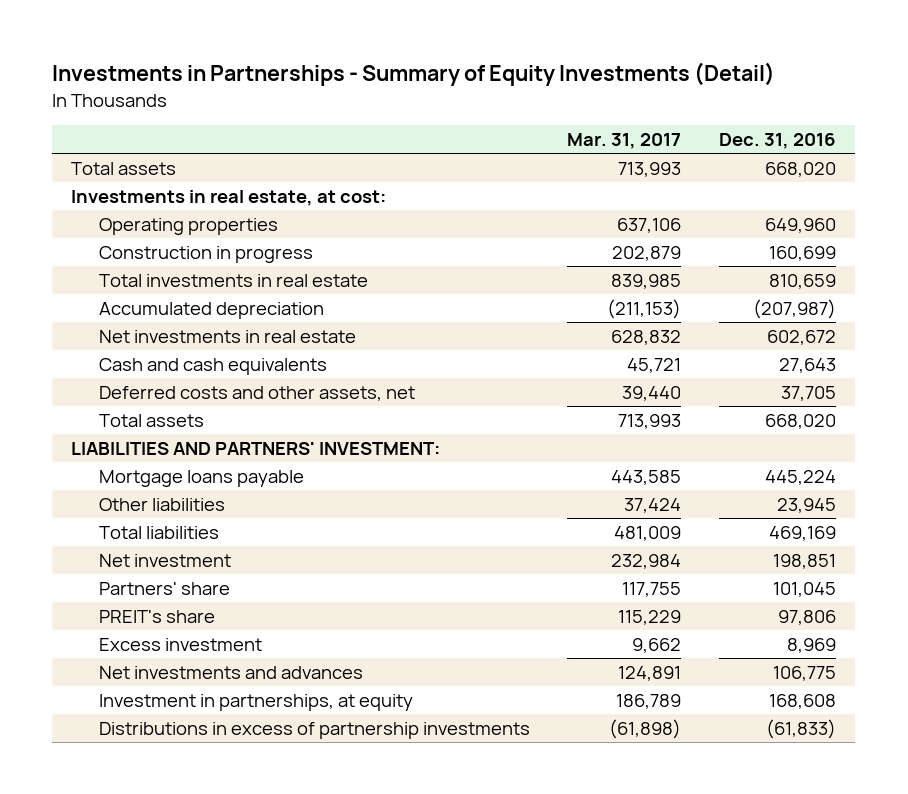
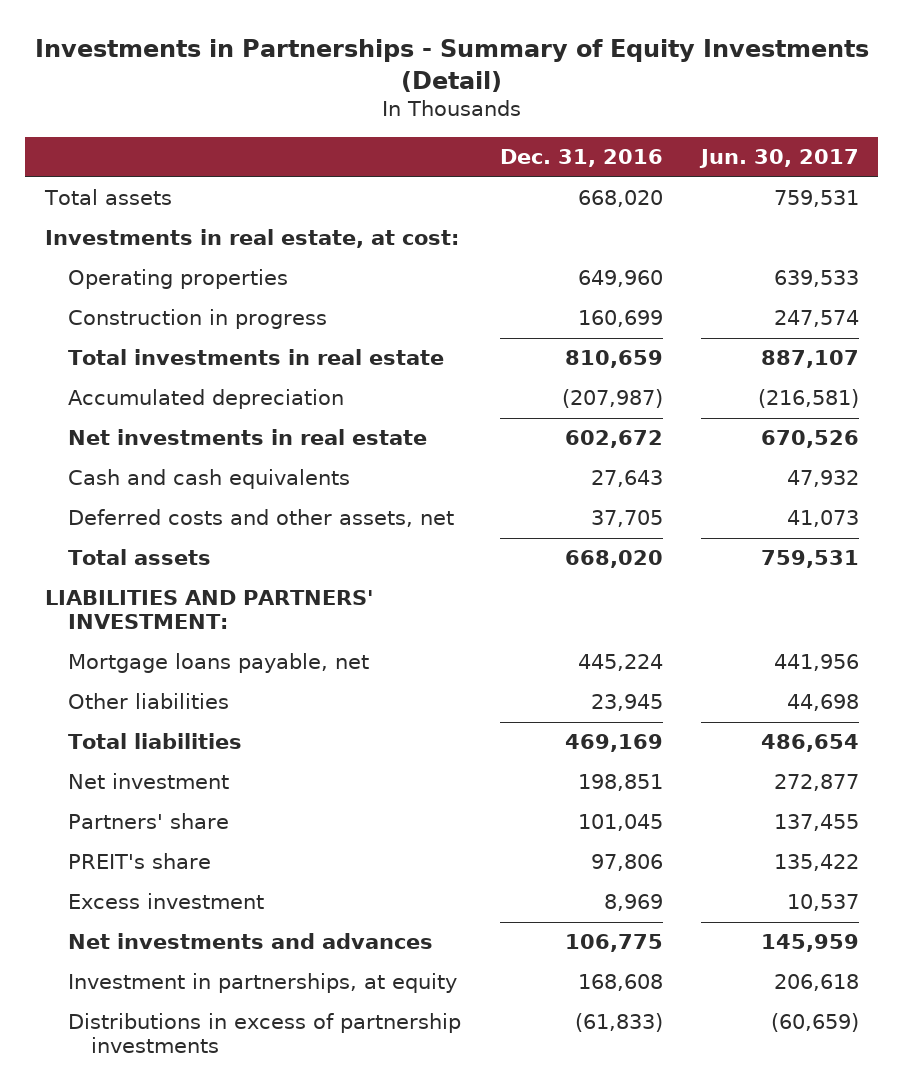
[567,132,682,149] Mar. 31, 2017 -> none
none -> [699,149,860,169] Jun. 30, 2017
[98,469,304,487] Mortgage loans payable -> [67,653,369,674] Mortgage loans payable, net

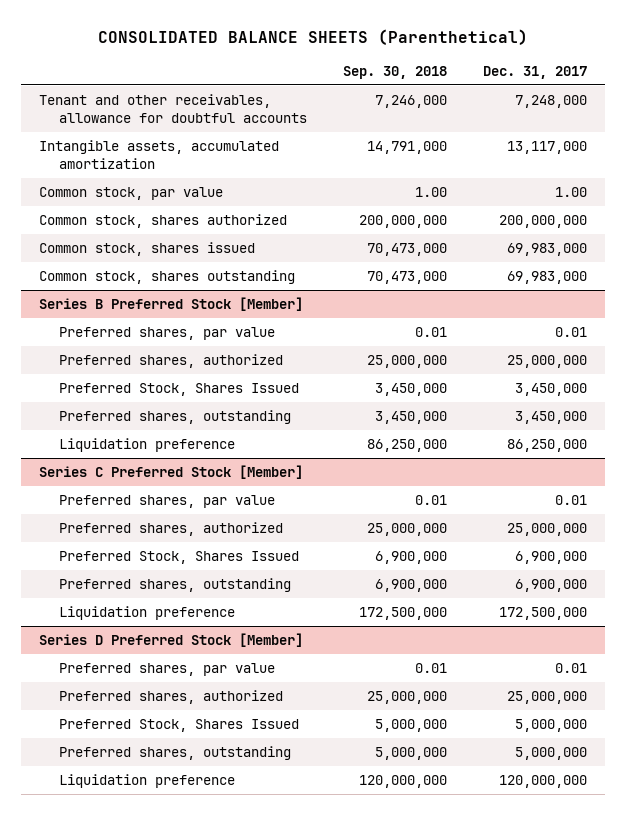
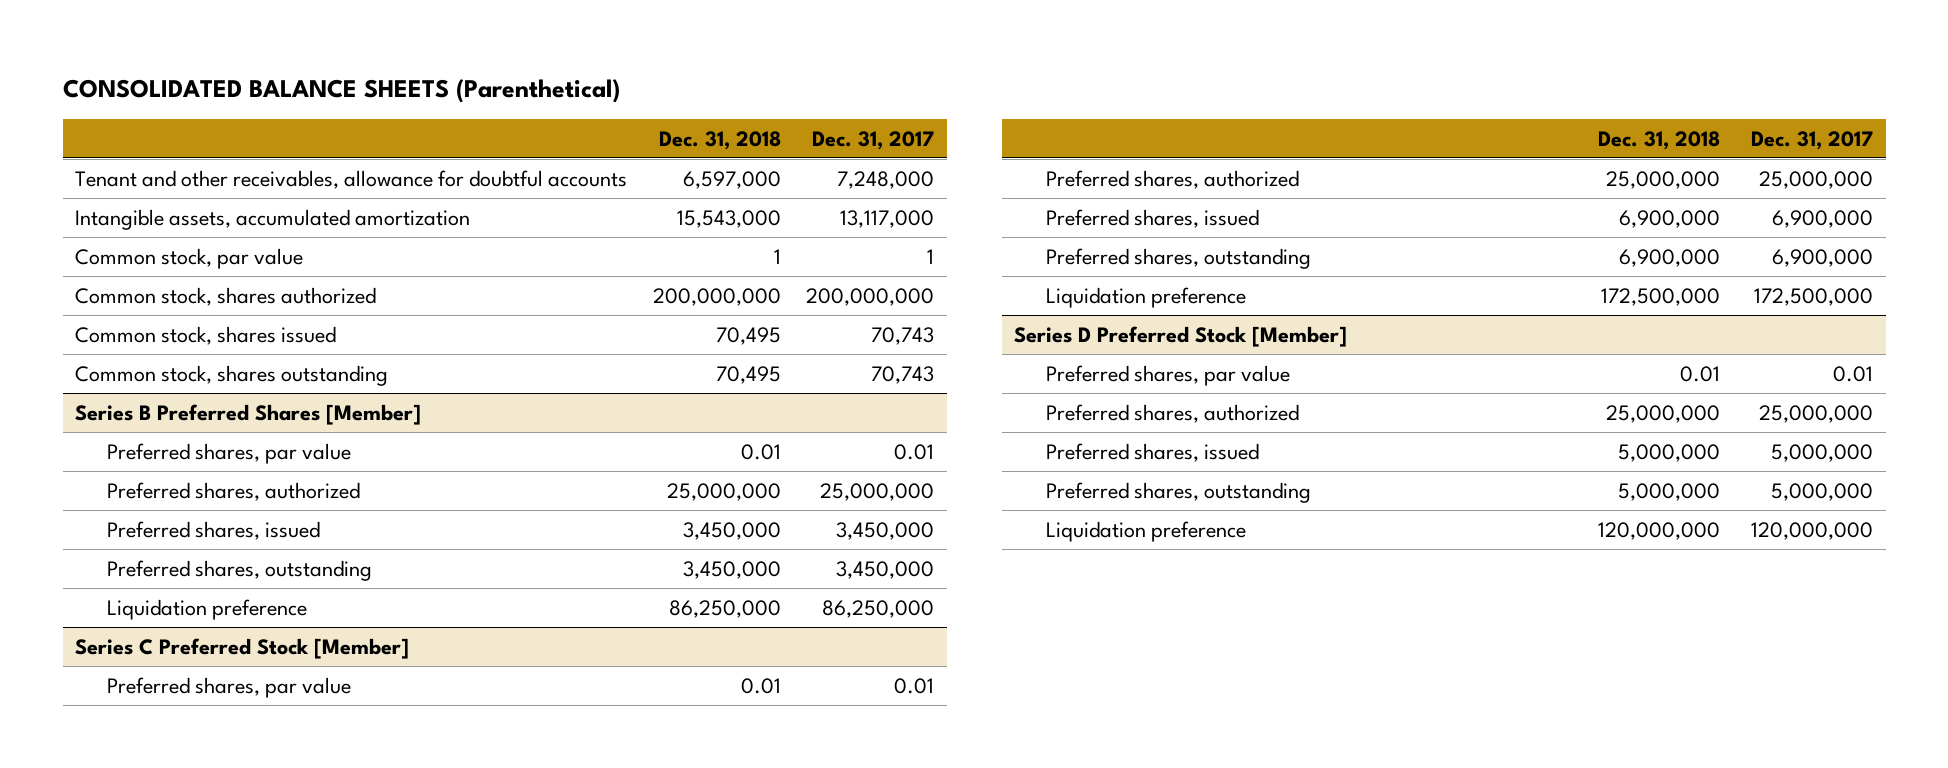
[342,65,447,79] Sep. 30, 2018 -> none
none -> [658,130,781,150] Dec. 31, 2018
[555,187,588,198] 1.00 -> [926,248,934,264] 1
[507,243,588,257] 69,983,000 -> [870,326,934,345] 70,743
[507,271,588,285] 69,983,000 -> [870,365,934,384] 70,743
[39,297,304,312] Series B Preferred Stock [Member] -> [75,403,422,425] Series B Preferred Shares [Member]
[58,383,299,397] Preferred Stock, Shares Issued -> [107,520,321,540] Preferred shares, issued
[58,551,299,565] Preferred Stock, Shares Issued -> [1046,208,1260,228] Preferred shares, issued
[58,719,299,733] Preferred Stock, Shares Issued -> [1046,442,1260,462] Preferred shares, issued

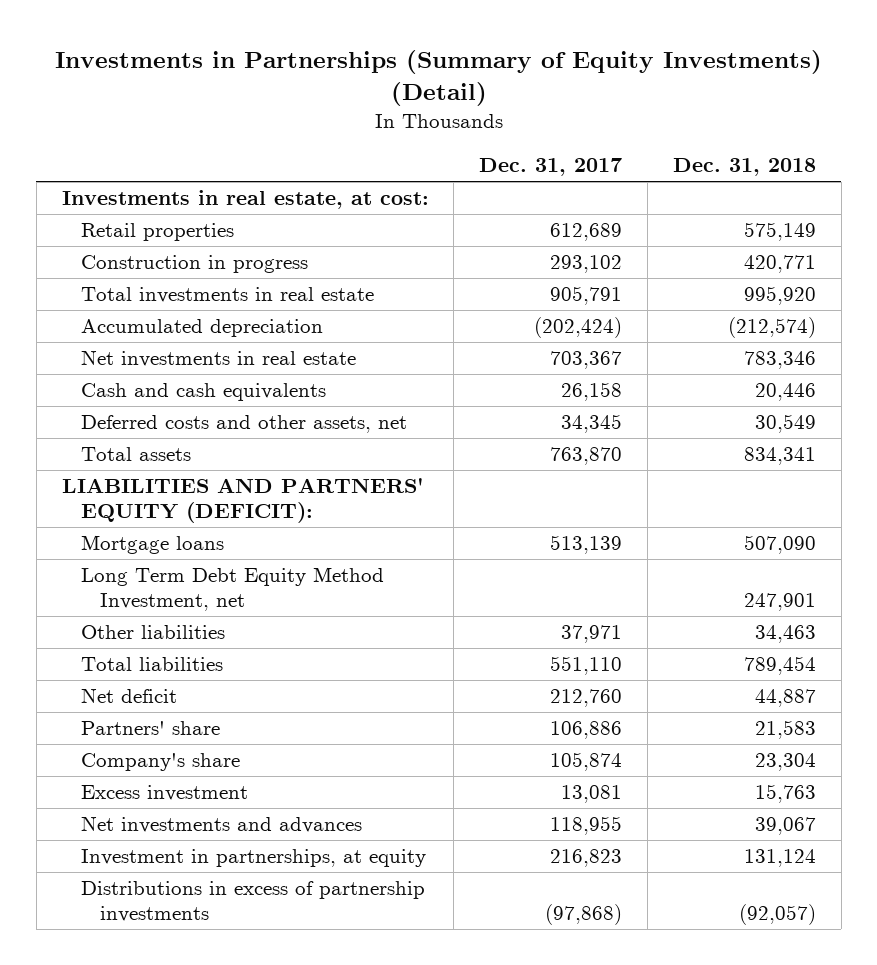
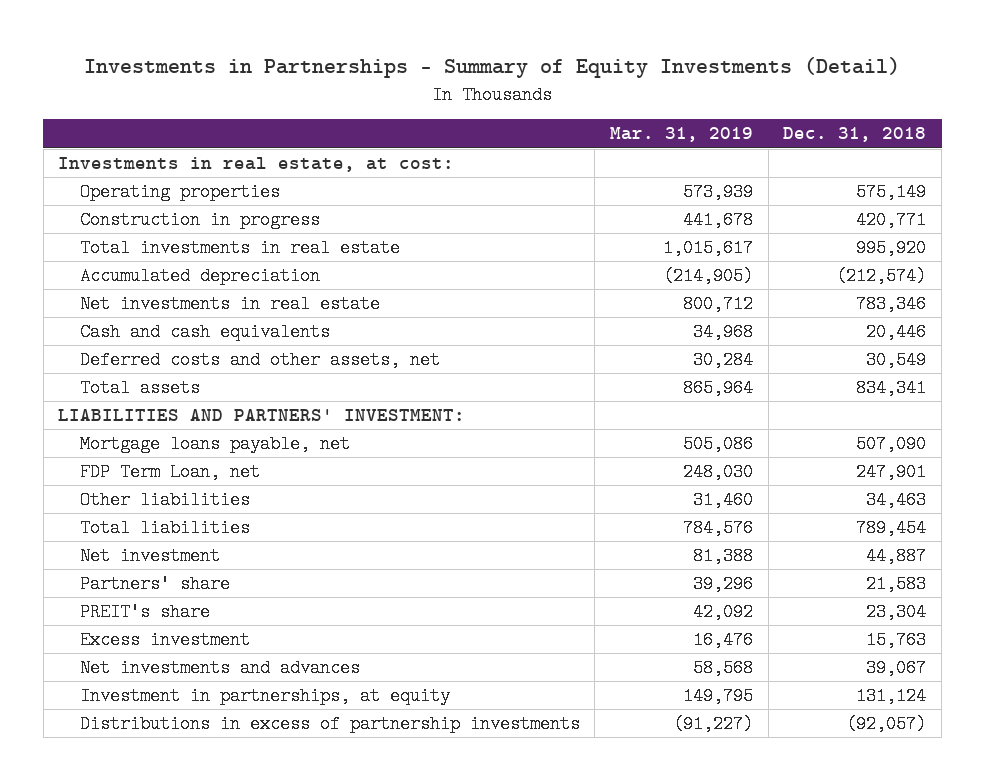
[54,50,822,107] Investments in Partnerships (Summary of Equity Investments) (Detail) -> [84,57,901,79] Investments in Partnerships - Summary of Equity Investments (Detail)
[479,158,623,177] Dec. 31, 2017 -> none
none -> [610,127,754,143] Mar. 31, 2019
[80,223,234,242] Retail properties -> [79,183,280,202] Operating properties
[61,478,424,523] LIABILITIES AND PARTNERS' EQUITY (DEFICIT): -> [58,409,466,422] LIABILITIES AND PARTNERS' INVESTMENT:
[80,535,224,555] Mortgage loans -> [79,435,350,454] Mortgage loans payable, net
[80,567,384,611] Long Term Debt Equity Method Investment, net -> [79,463,260,482] FDP Term Loan, net
[80,688,177,704] Net deficit -> [79,547,220,566] Net investment
[80,753,240,772] Company's share -> [79,603,210,622] PREIT's share

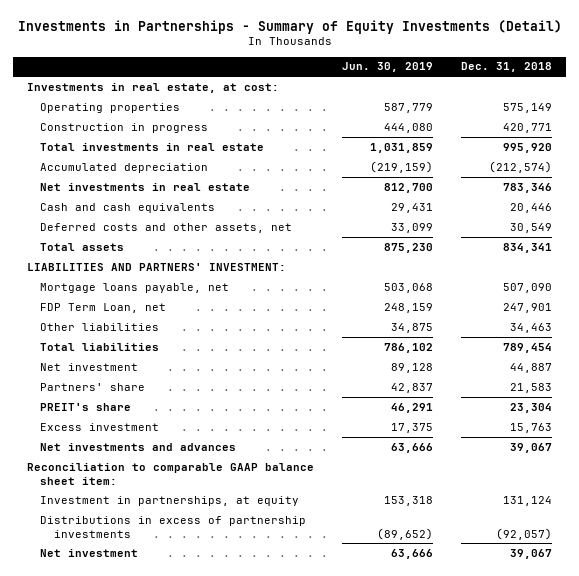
[610,127,754,143] Mar. 31, 2019 -> none
none -> [342,62,434,73] Jun. 30, 2019
none -> [27,462,315,485] Reconciliation to comparable GAAP balance sheet item:
none -> [40,548,139,557] Net investment

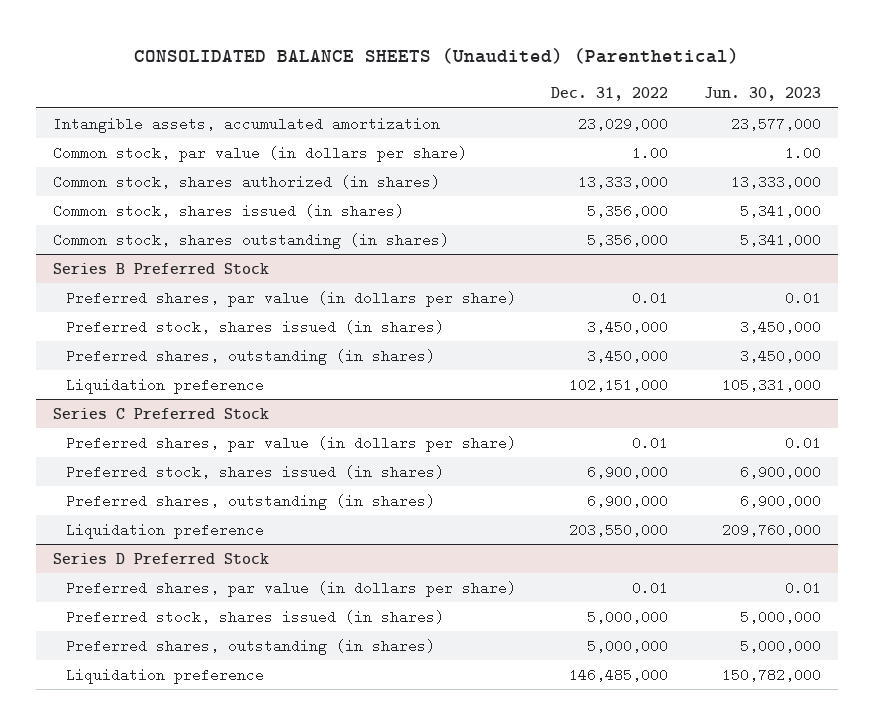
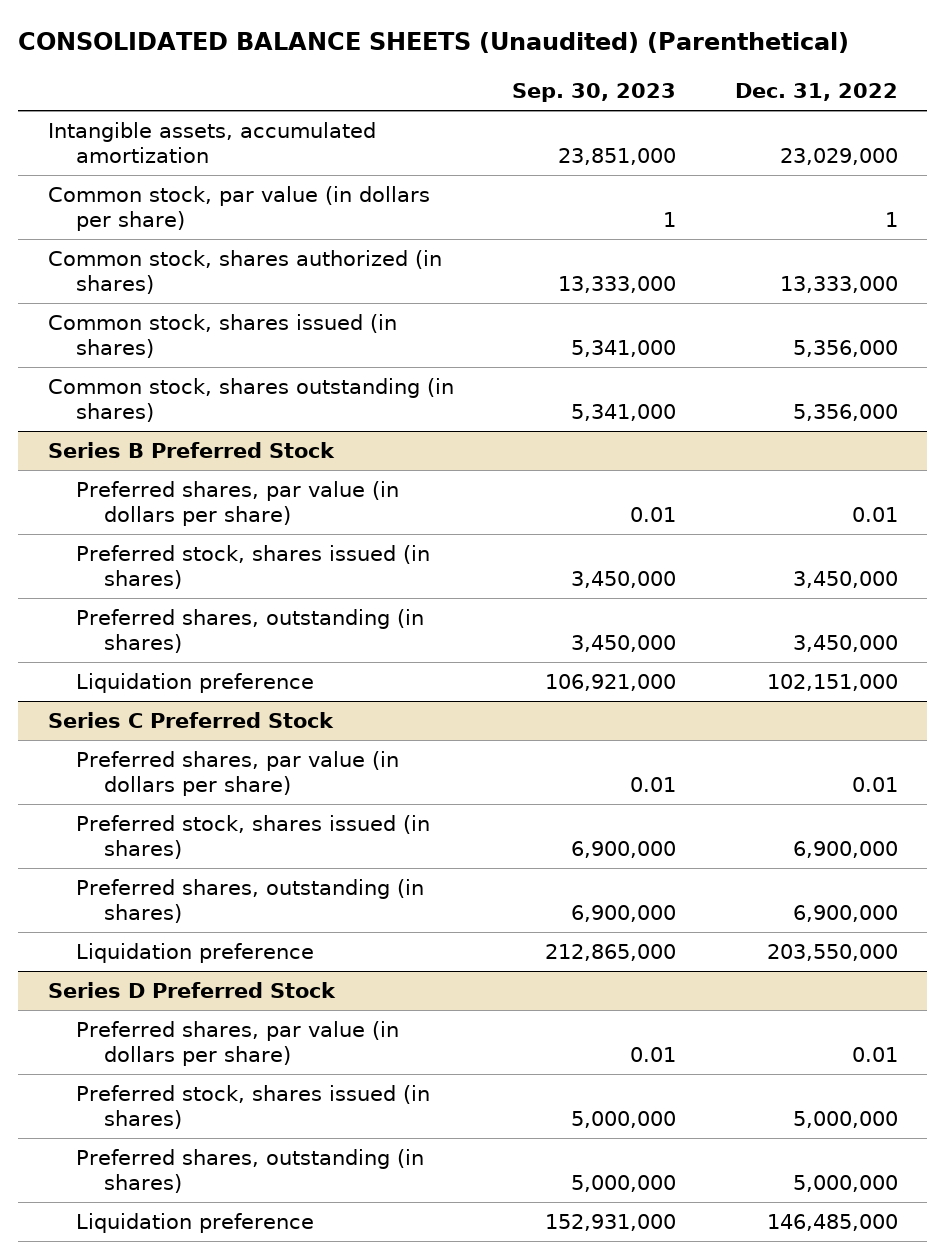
[703,87,821,102] Jun. 30, 2023 -> none
none -> [512,82,677,102] Sep. 30, 2023
[632,145,669,160] 1.00 -> [884,211,898,227] 1

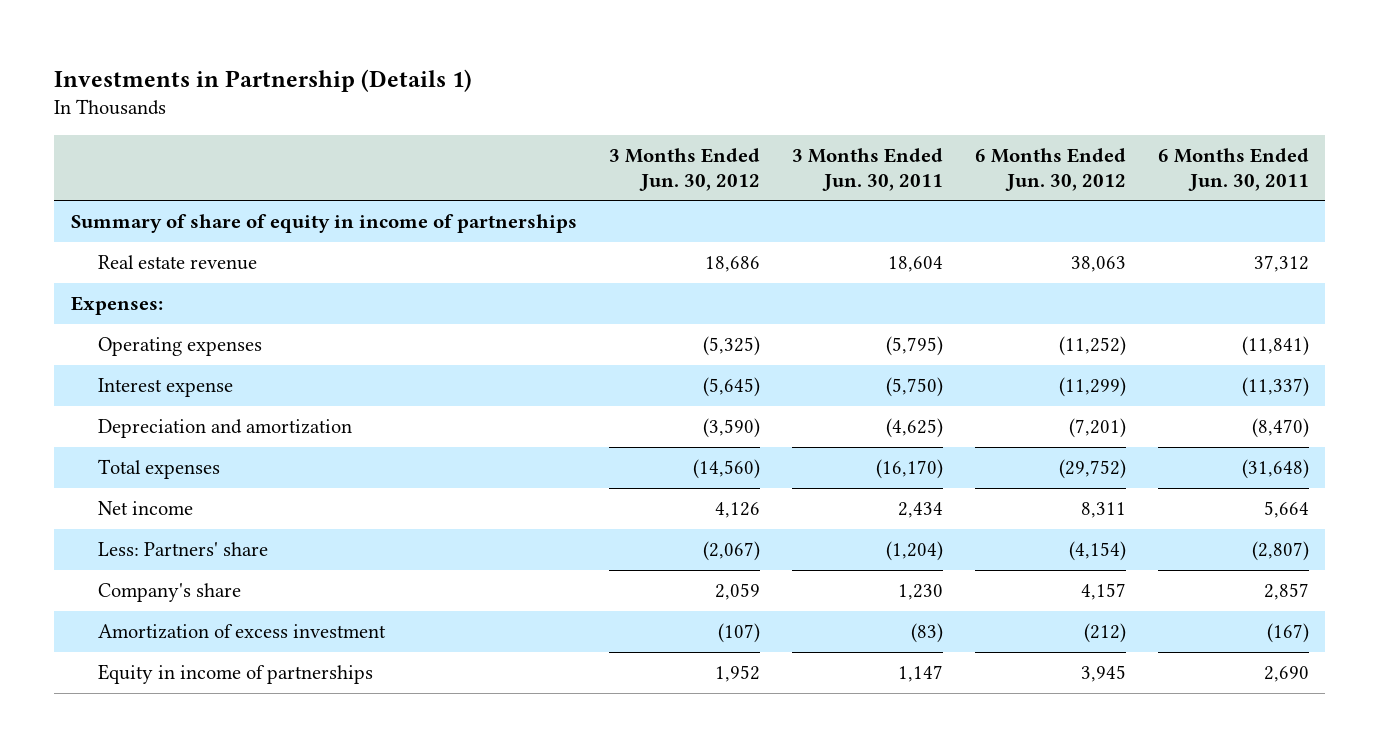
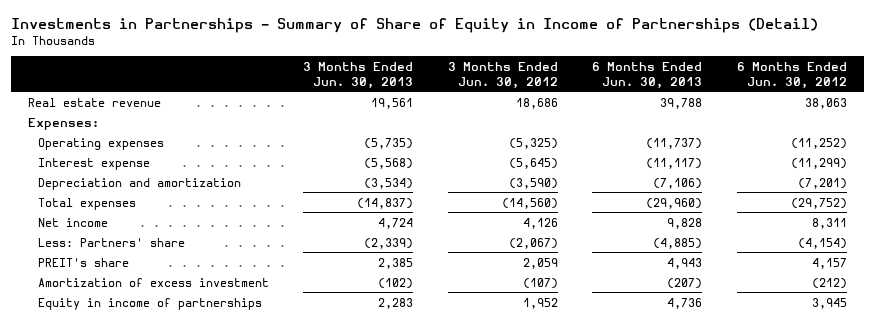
[54,68,473,92] Investments in Partnership (Details 1) -> [10,18,818,34] Investments in Partnerships - Summary of Share of Equity in Income of Partnerships (Detail)
[791,148,943,191] 3 Months Ended Jun. 30, 2011 -> none
[1158,148,1310,191] 6 Months Ended Jun. 30, 2011 -> none
none -> [303,61,414,89] 3 Months Ended Jun. 30, 2013
none -> [592,61,703,89] 6 Months Ended Jun. 30, 2013
[70,214,577,234] Summary of share of equity in income of partnerships -> none
[97,583,241,603] Company's share -> [37,257,129,267] PREIT's share

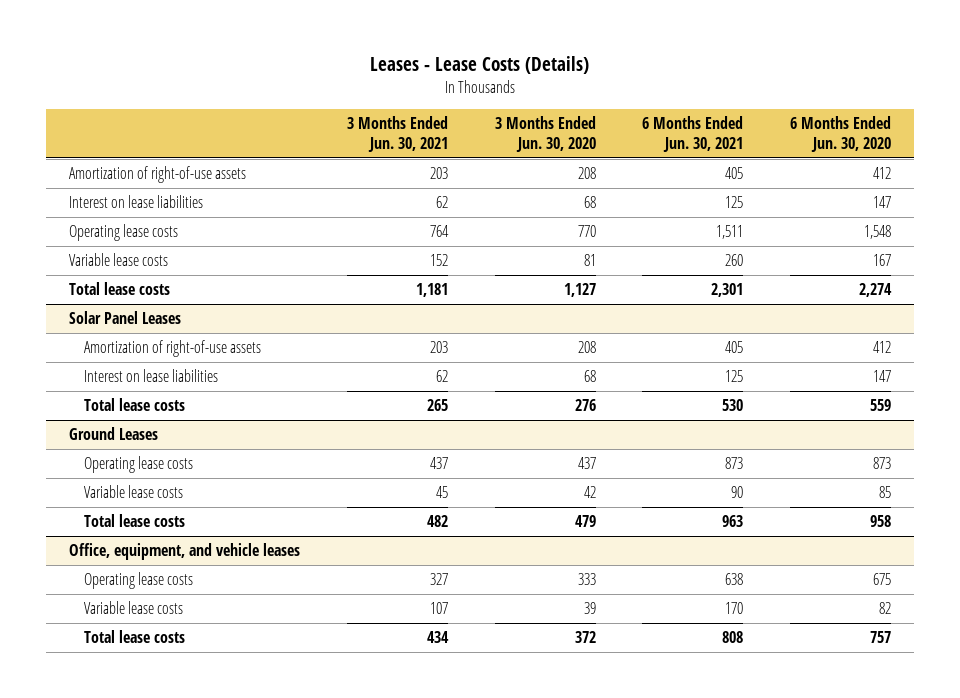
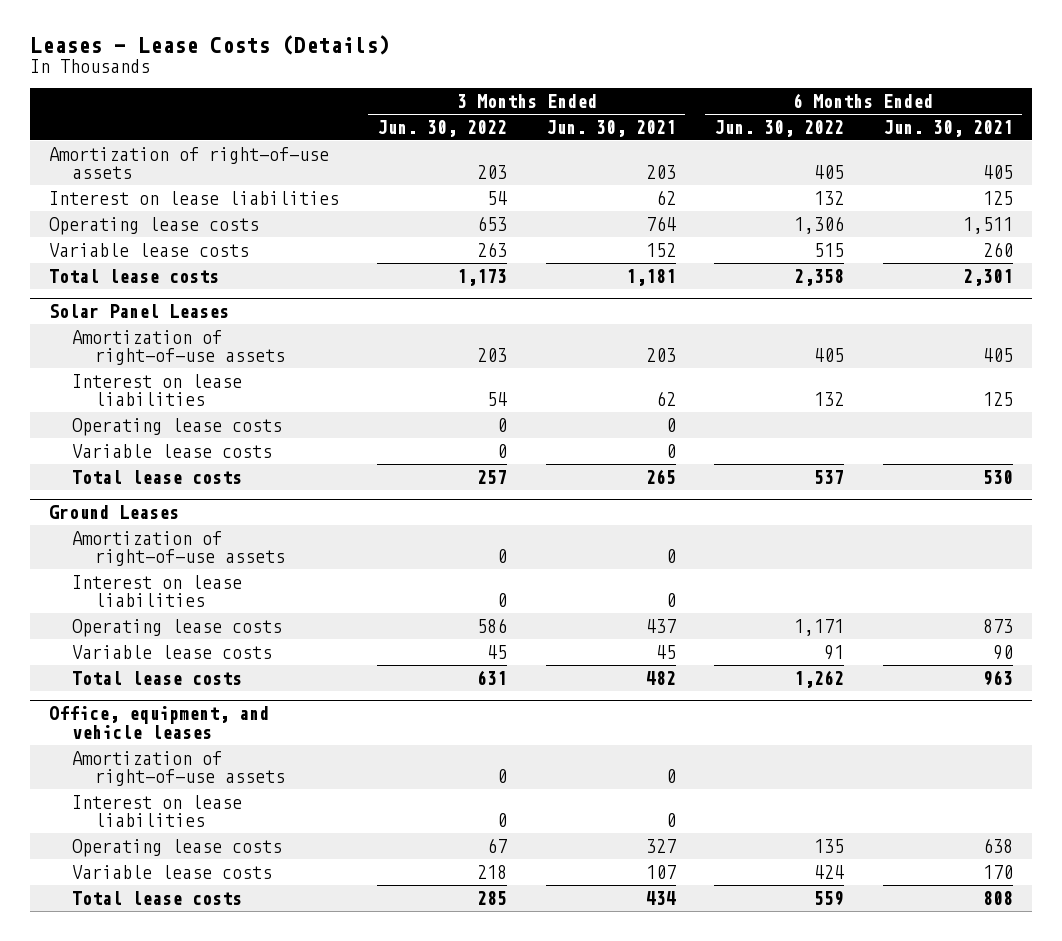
[494,116,596,152] 3 Months Ended Jun. 30, 2020 -> none
[789,116,891,152] 6 Months Ended Jun. 30, 2020 -> none
none -> [377,119,508,137] Jun. 30, 2022
none -> [714,119,845,137] Jun. 30, 2022
none -> [71,417,282,436] Operating lease costs
none -> [71,443,272,458] Variable lease costs
none -> [71,530,285,567] Amortization of right-of-use assets
none -> [71,574,242,608] Interest on lease liabilities
none -> [71,750,285,787] Amortization of right-of-use assets
none -> [71,794,242,828] Interest on lease liabilities

